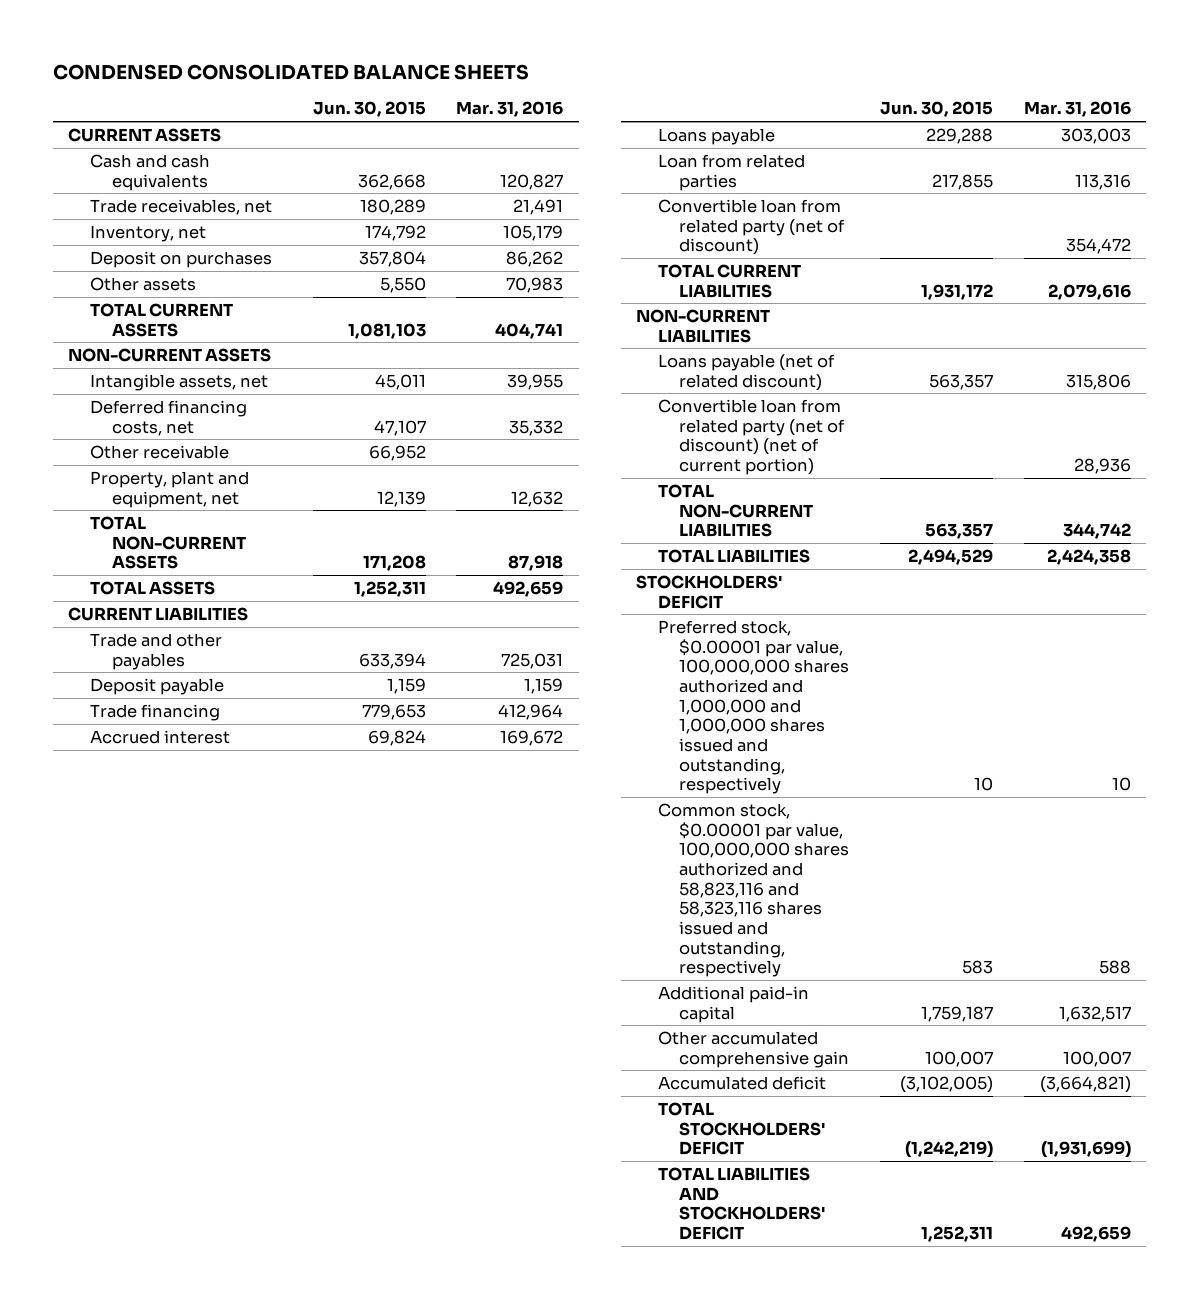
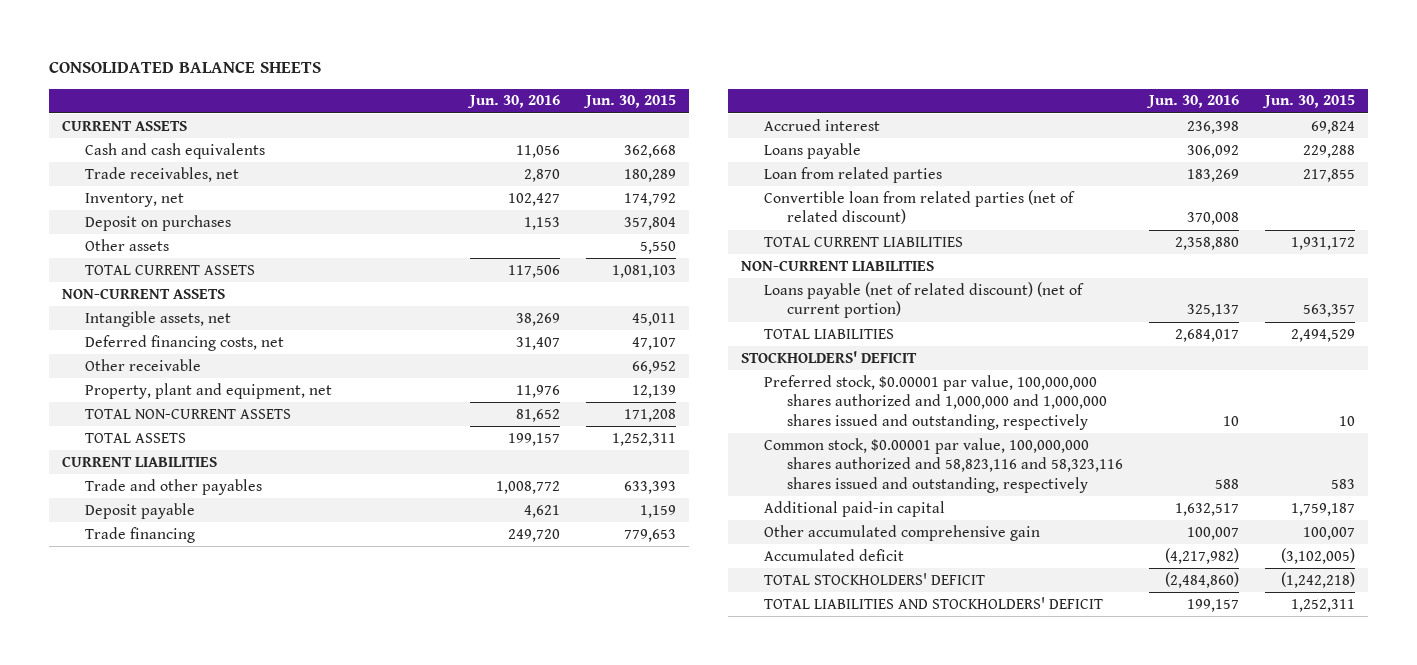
[53,63,530,80] CONDENSED CONSOLIDATED BALANCE SHEETS -> [48,62,321,74] CONSOLIDATED BALANCE SHEETS
[456,101,564,118] Mar. 31, 2016 -> none
none -> [467,95,561,109] Jun. 30, 2016
[358,652,426,669] 633,394 -> [624,480,677,494] 633,393
[657,198,846,256] Convertible loan from related party (net of discount) -> [764,189,1076,225] Convertible loan from related parties (net of related discount)
[657,398,846,475] Convertible loan from related party (net of discount) (net of current portion) -> none
[657,483,814,538] TOTAL NON-CURRENT LIABILITIES -> none
[657,353,835,391] Loans payable (net of related discount) -> [764,281,1085,319] Loans payable (net of related discount) (net of current portion)
[905,1141,994,1159] (1,242,219) -> [1281,571,1356,588] (1,242,218)

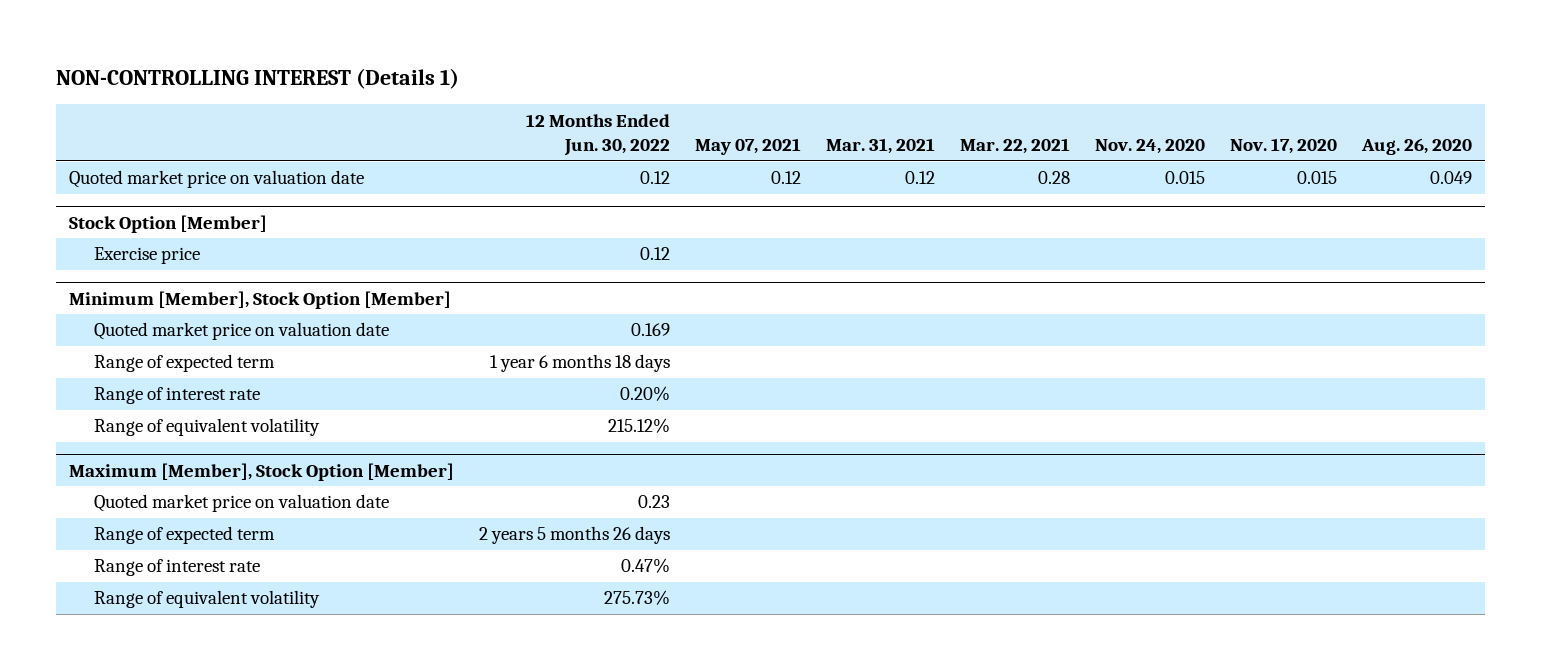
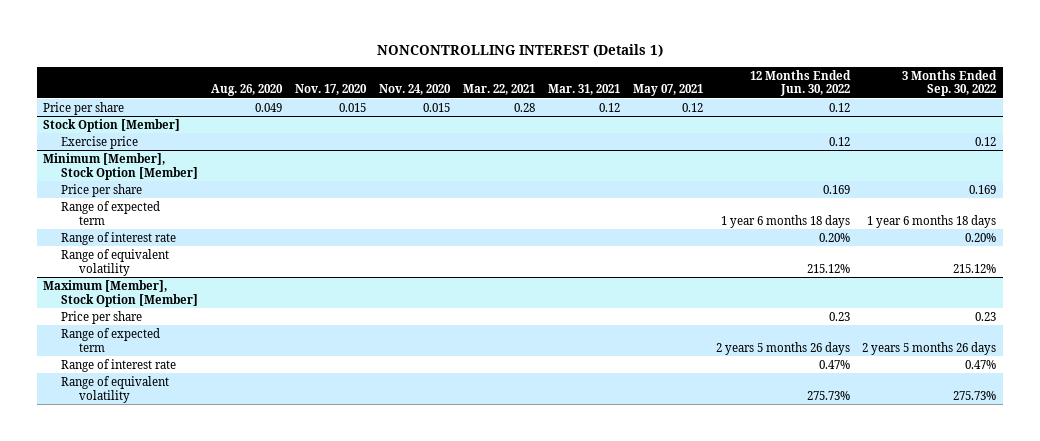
[56,68,460,90] NON-CONTROLLING INTEREST (Details 1) -> [376,44,663,58] NONCONTROLLING INTEREST (Details 1)
none -> [902,69,998,97] 3 Months Ended Sep. 30, 2022
[68,170,364,189] Quoted market price on valuation date -> [43,101,125,115] Price per share
[94,322,390,341] Quoted market price on valuation date -> [61,183,143,197] Price per share
[94,494,390,513] Quoted market price on valuation date -> [61,310,143,324] Price per share

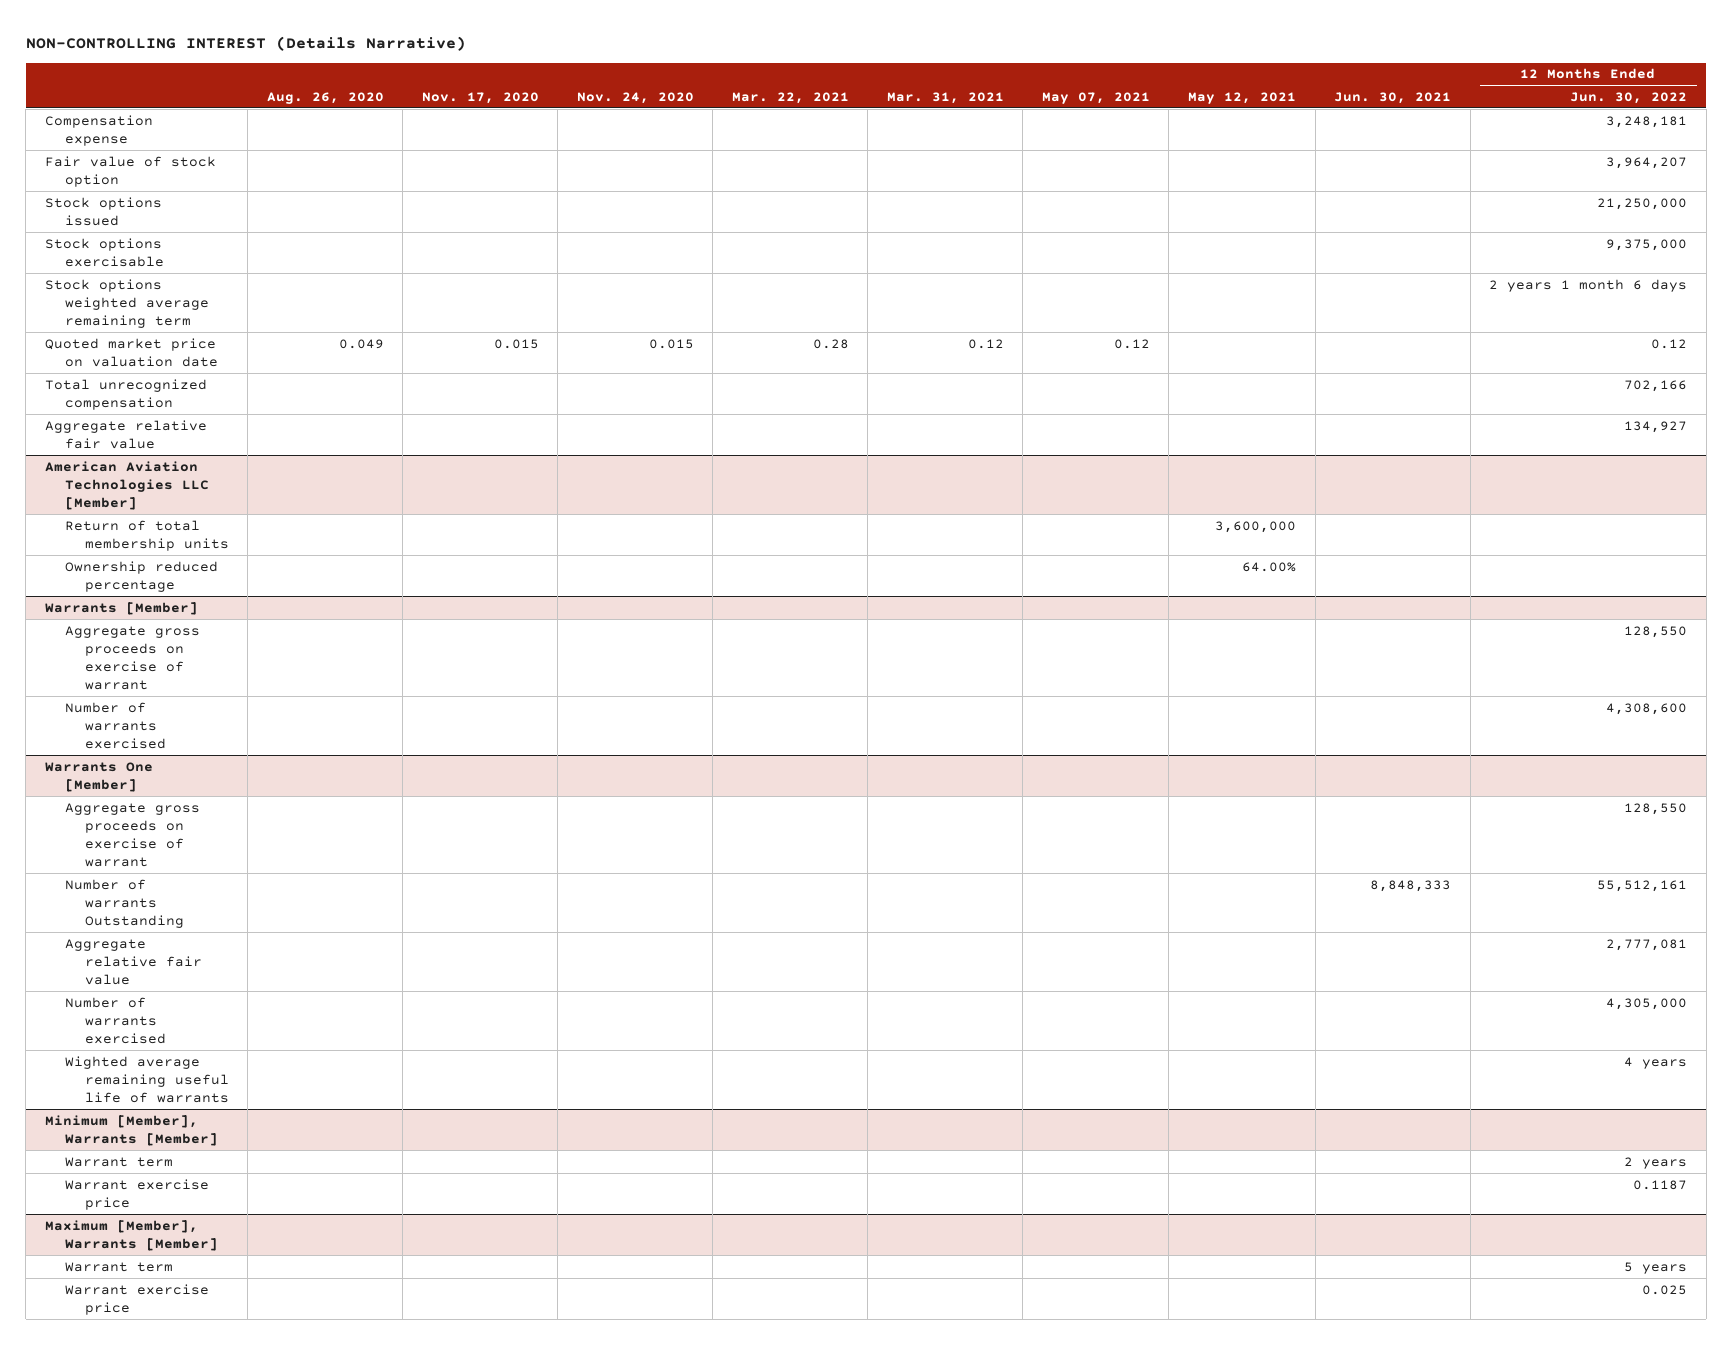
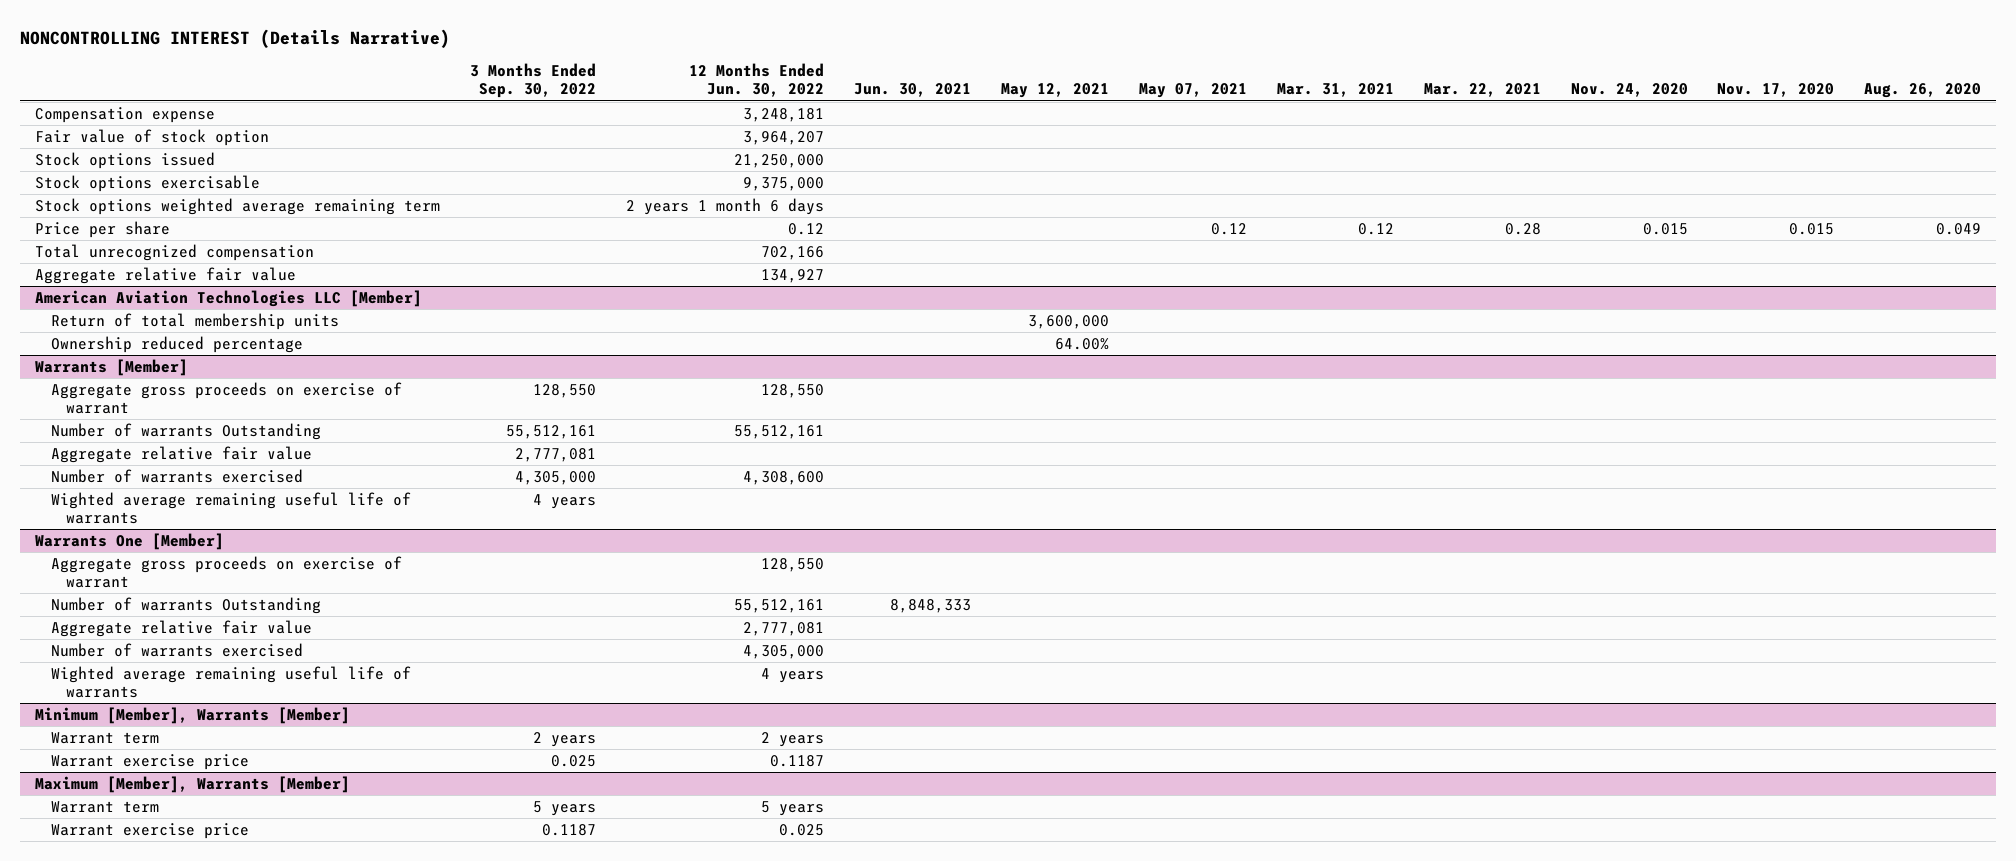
[25,36,466,52] NON-CONTROLLING INTEREST (Details Narrative) -> [20,28,451,48] NONCONTROLLING INTEREST (Details Narrative)
none -> [470,63,597,99] 3 Months Ended Sep. 30, 2022
[44,337,218,367] Quoted market price on valuation date -> [35,220,171,238] Price per share
none -> [50,422,321,440] Number of warrants Outstanding
none -> [50,445,312,463] Aggregate relative fair value
none -> [50,491,411,525] Wighted average remaining useful life of warrants

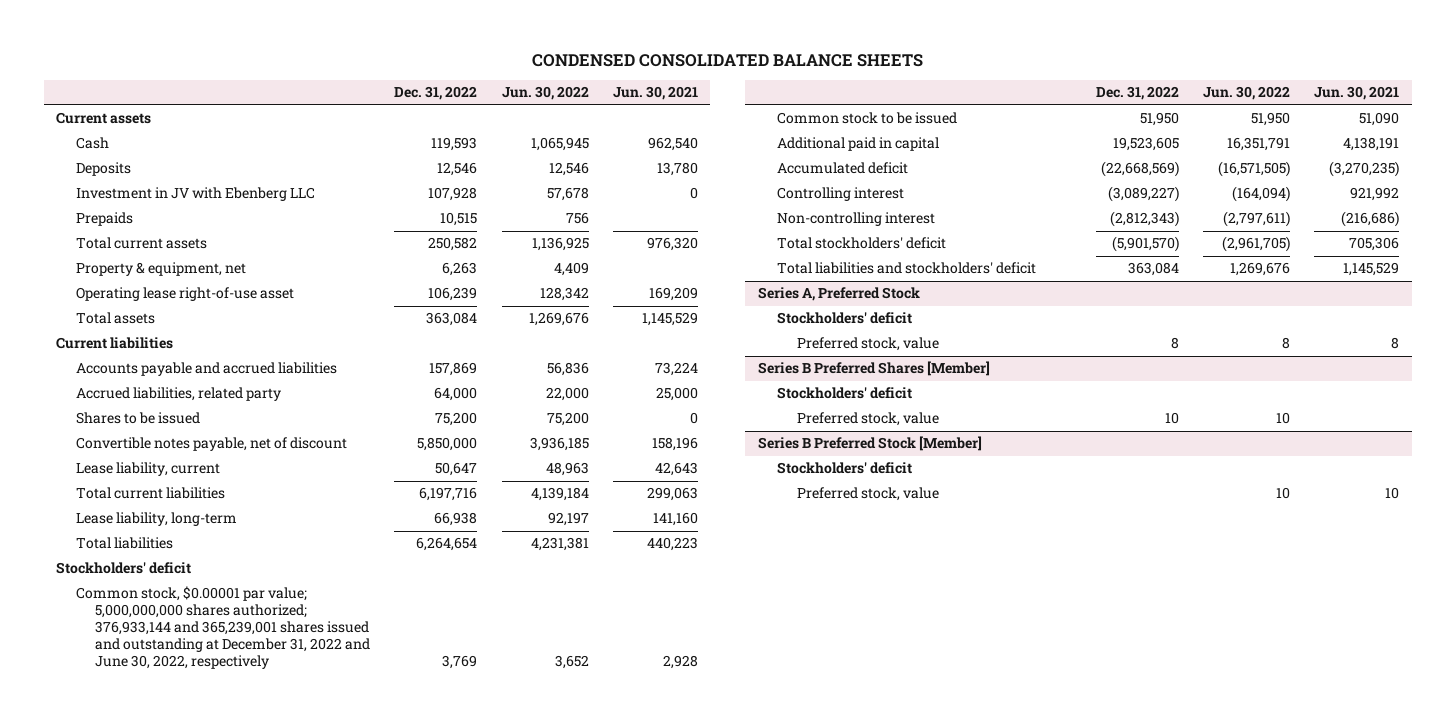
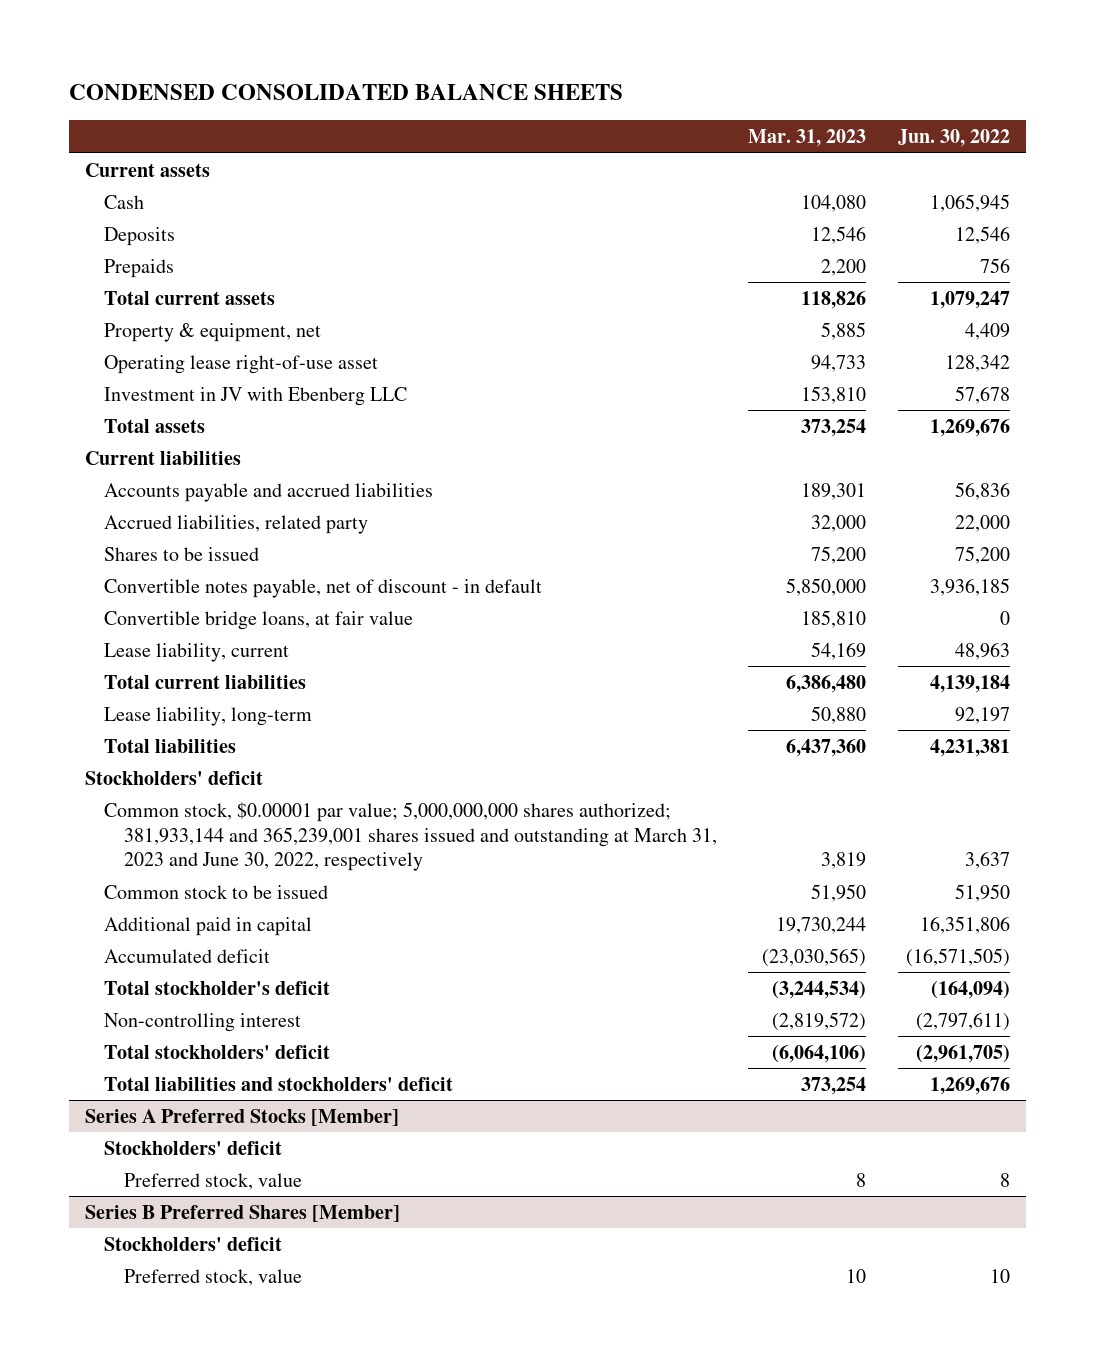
[394,86,478,101] Dec. 31, 2022 -> none
[612,86,698,101] Jun. 30, 2021 -> none
none -> [748,129,867,148] Mar. 31, 2023
[531,237,589,252] 1,136,925 -> [929,290,1010,309] 1,079,247
[75,187,315,202] Investment in JV with Ebenberg LLC -> [104,386,408,406] Investment in JV with Ebenberg LLC
[75,437,347,452] Convertible notes payable, net of discount -> [104,578,543,598] Convertible notes payable, net of discount - in default
none -> [104,610,414,630] Convertible bridge loans, at fair value
[75,586,371,669] Common stock, $0.00001 par value; 5,000,000,000 shares authorized; 376,933,144 and 365,239,001 shares issued and outstanding at December 31, 2022 and June 30, 2022, respectively -> [104,801,717,872] Common stock, $0.00001 par value; 5,000,000,000 shares authorized; 381,933,144 and 365,239,001 shares issued and outstanding at March 31, 2023 and June 30, 2022, respectively
[554,654,589,669] 3,652 -> [964,851,1010,870] 3,637
[1227,137,1291,152] 16,351,791 -> [919,915,1010,934] 16,351,806
[777,187,905,202] Controlling interest -> [104,980,331,995] Total stockholder's deficit
[757,287,920,302] Series A, Preferred Stock -> [85,1108,400,1126] Series A Preferred Stocks [Member]
[757,436,982,452] Series B Preferred Stock [Member] -> none
[777,462,913,475] Stockholders' deficit -> none
[796,487,939,502] Preferred stock, value -> none

